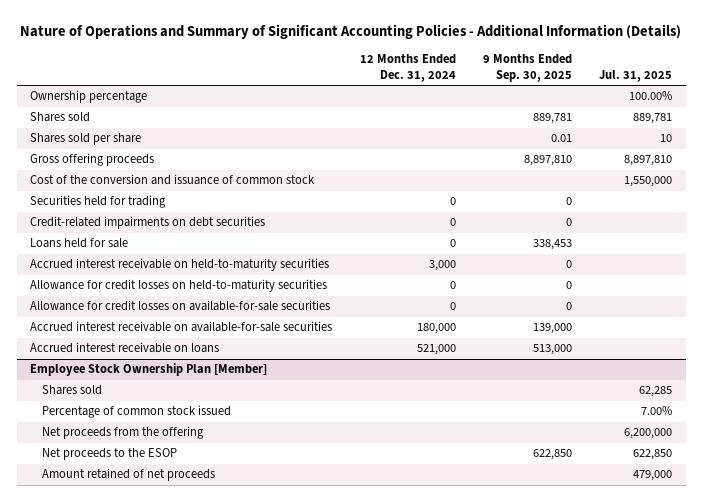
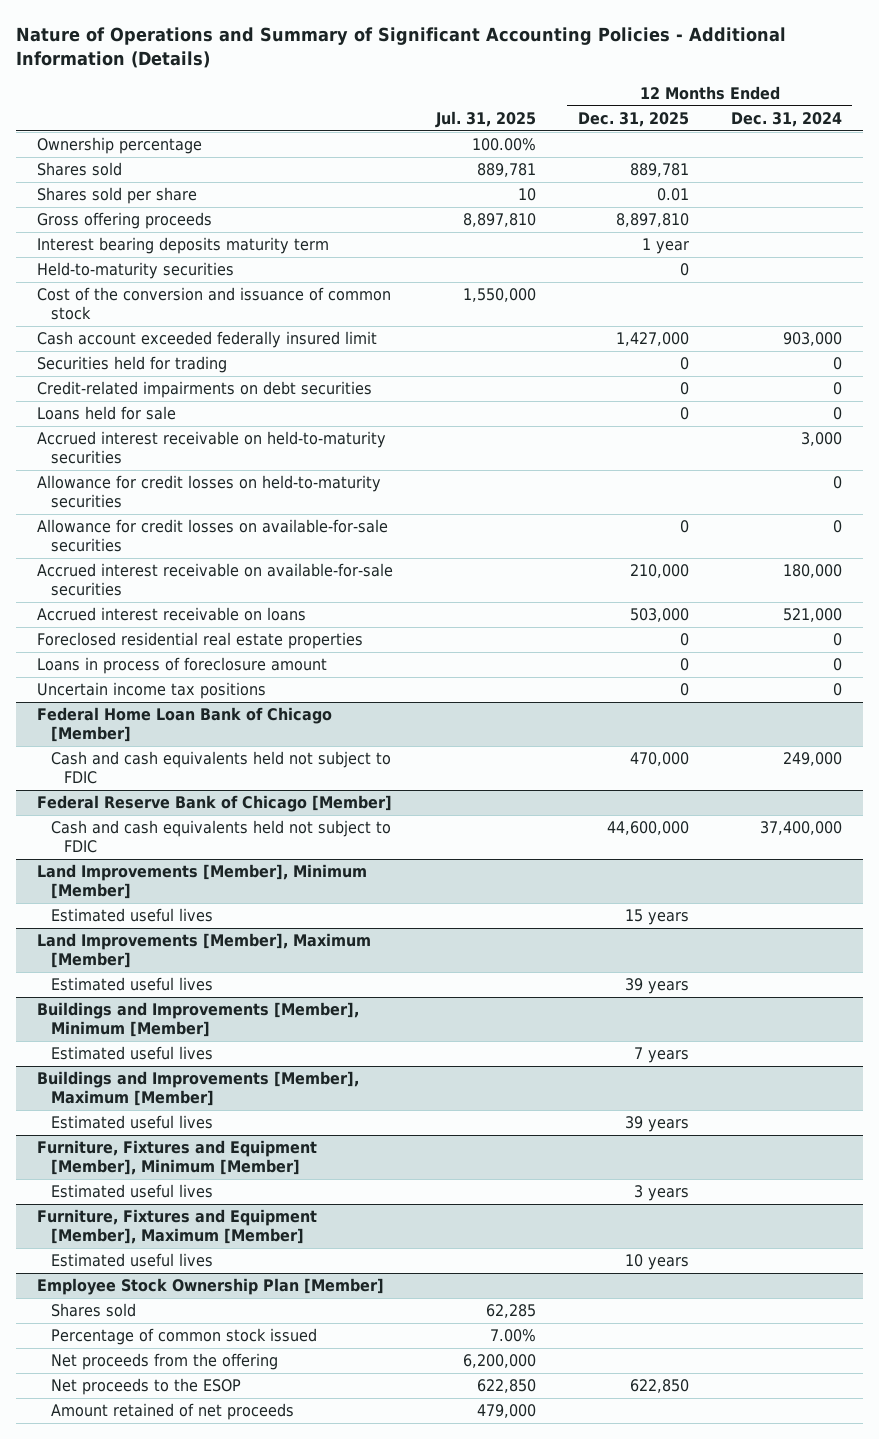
[483,54,573,83] 9 Months Ended Sep. 30, 2025 -> none
none -> [577,111,689,127] Dec. 31, 2025
none -> [37,237,330,255] Interest bearing deposits maturity term
none -> [37,262,235,280] Held-to-maturity securities
none -> [37,331,378,349] Cash account exceeded federally insured limit
none -> [37,632,364,650] Foreclosed residential real estate properties
none -> [37,657,328,675] Loans in process of foreclosure amount
none -> [37,682,267,700] Uncertain income tax positions
none -> [37,707,333,742] Federal Home Loan Bank of Chicago [Member]
none -> [50,751,391,784] Cash and cash equivalents held not subject to FDIC
none -> [37,795,393,813] Federal Reserve Bank of Chicago [Member]
none -> [50,820,391,853] Cash and cash equivalents held not subject to FDIC
none -> [37,864,368,899] Land Improvements [Member], Minimum [Member]
none -> [50,908,213,923] Estimated useful lives
none -> [37,933,372,968] Land Improvements [Member], Maximum [Member]
none -> [50,977,213,992] Estimated useful lives
none -> [37,1002,360,1037] Buildings and Improvements [Member], Minimum [Member]
none -> [50,1046,213,1061] Estimated useful lives
none -> [37,1071,360,1106] Buildings and Improvements [Member], Maximum [Member]
none -> [50,1115,213,1130] Estimated useful lives
none -> [37,1140,318,1175] Furniture, Fixtures and Equipment [Member], Minimum [Member]
none -> [50,1184,213,1199] Estimated useful lives
none -> [37,1209,318,1244] Furniture, Fixtures and Equipment [Member], Maximum [Member]
none -> [50,1253,213,1268] Estimated useful lives

